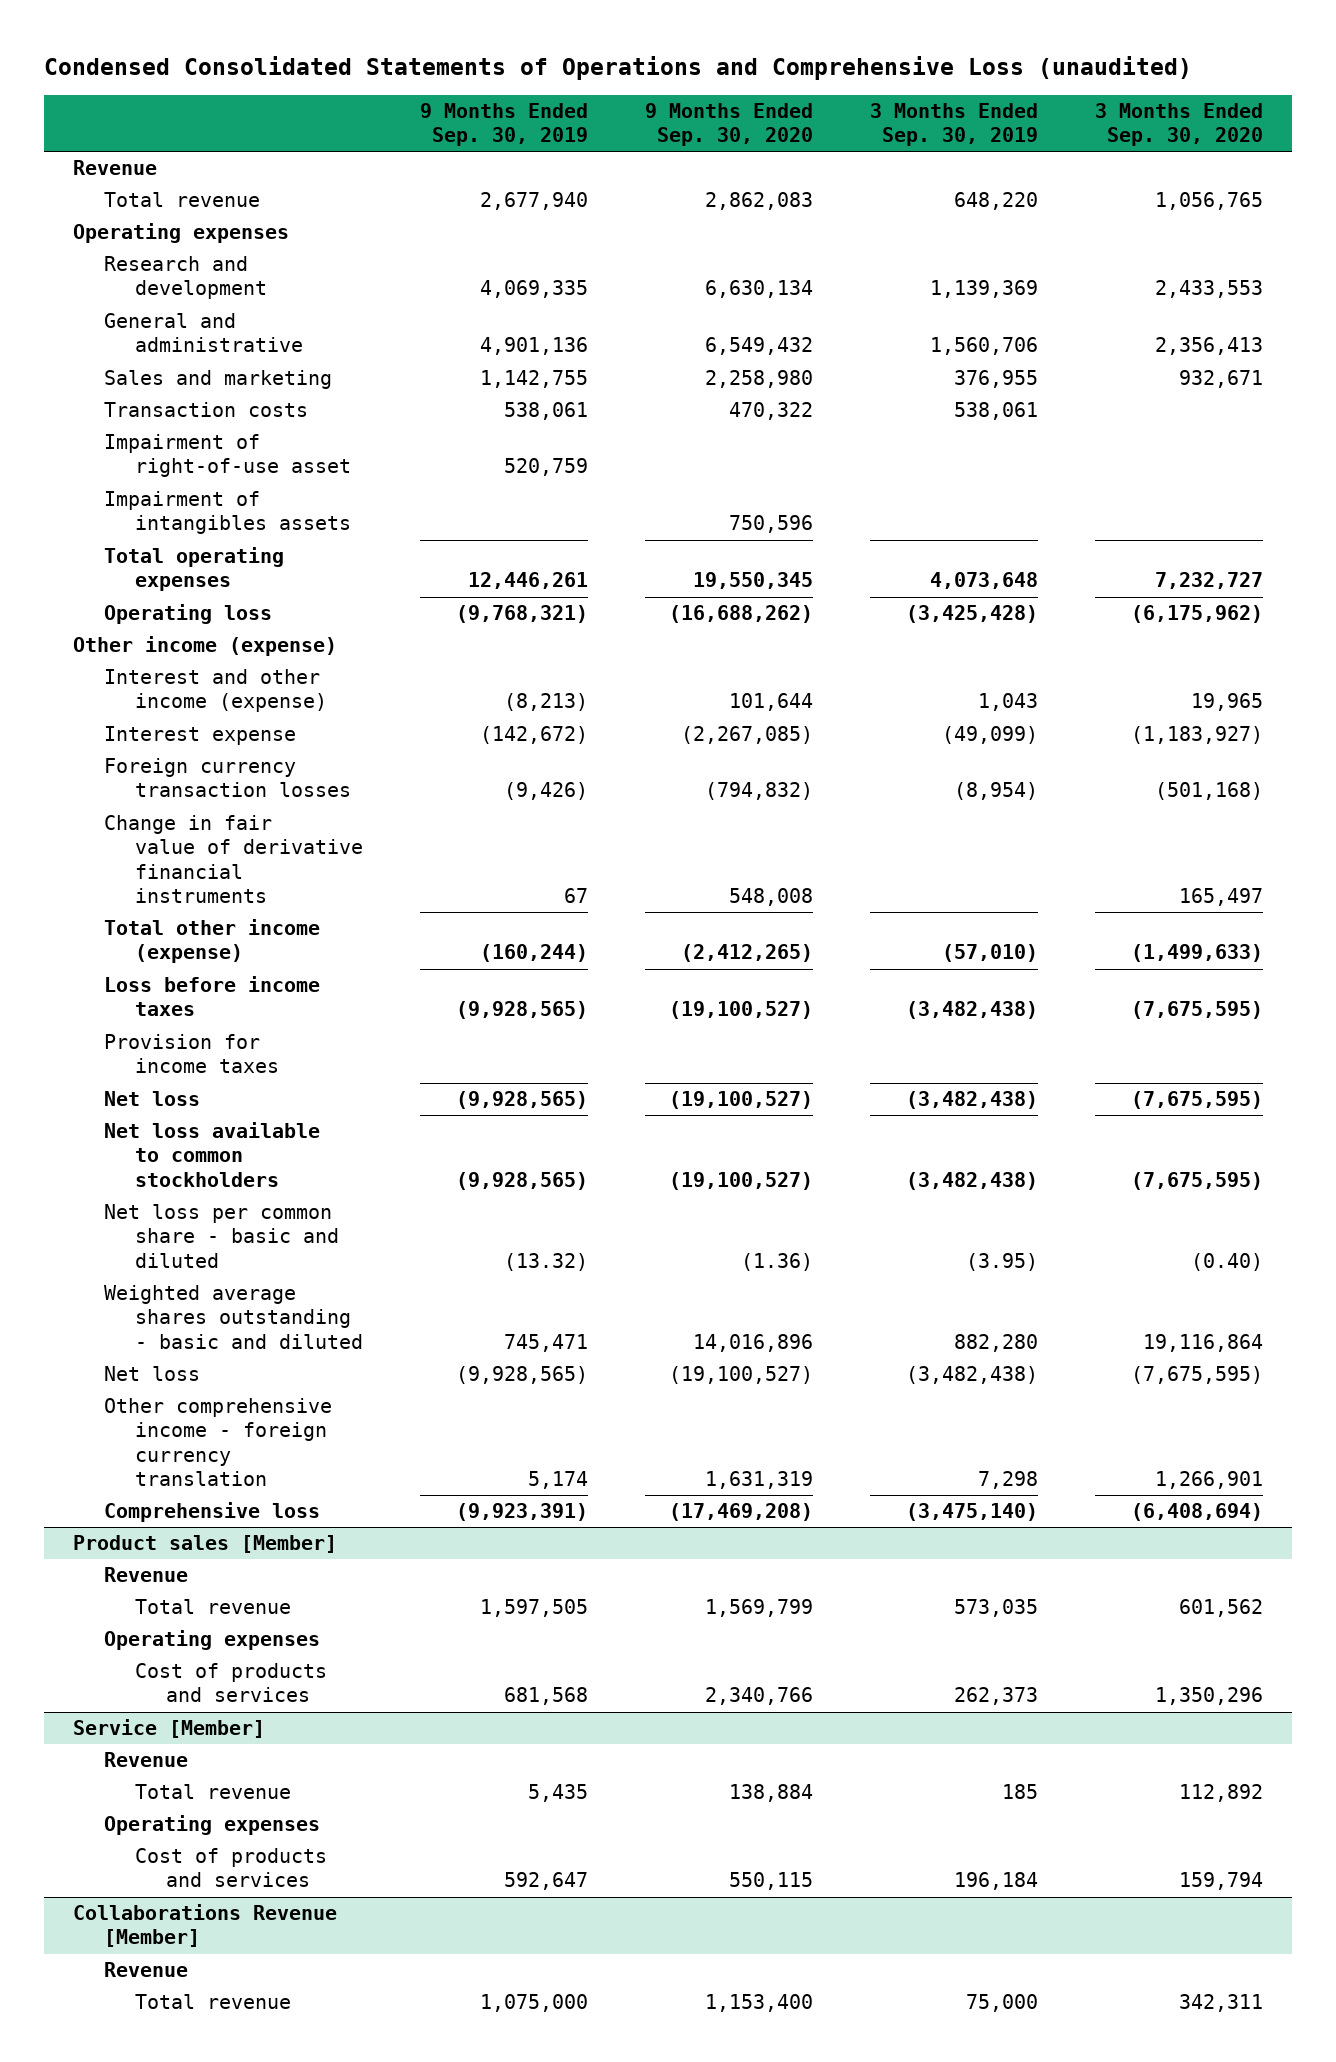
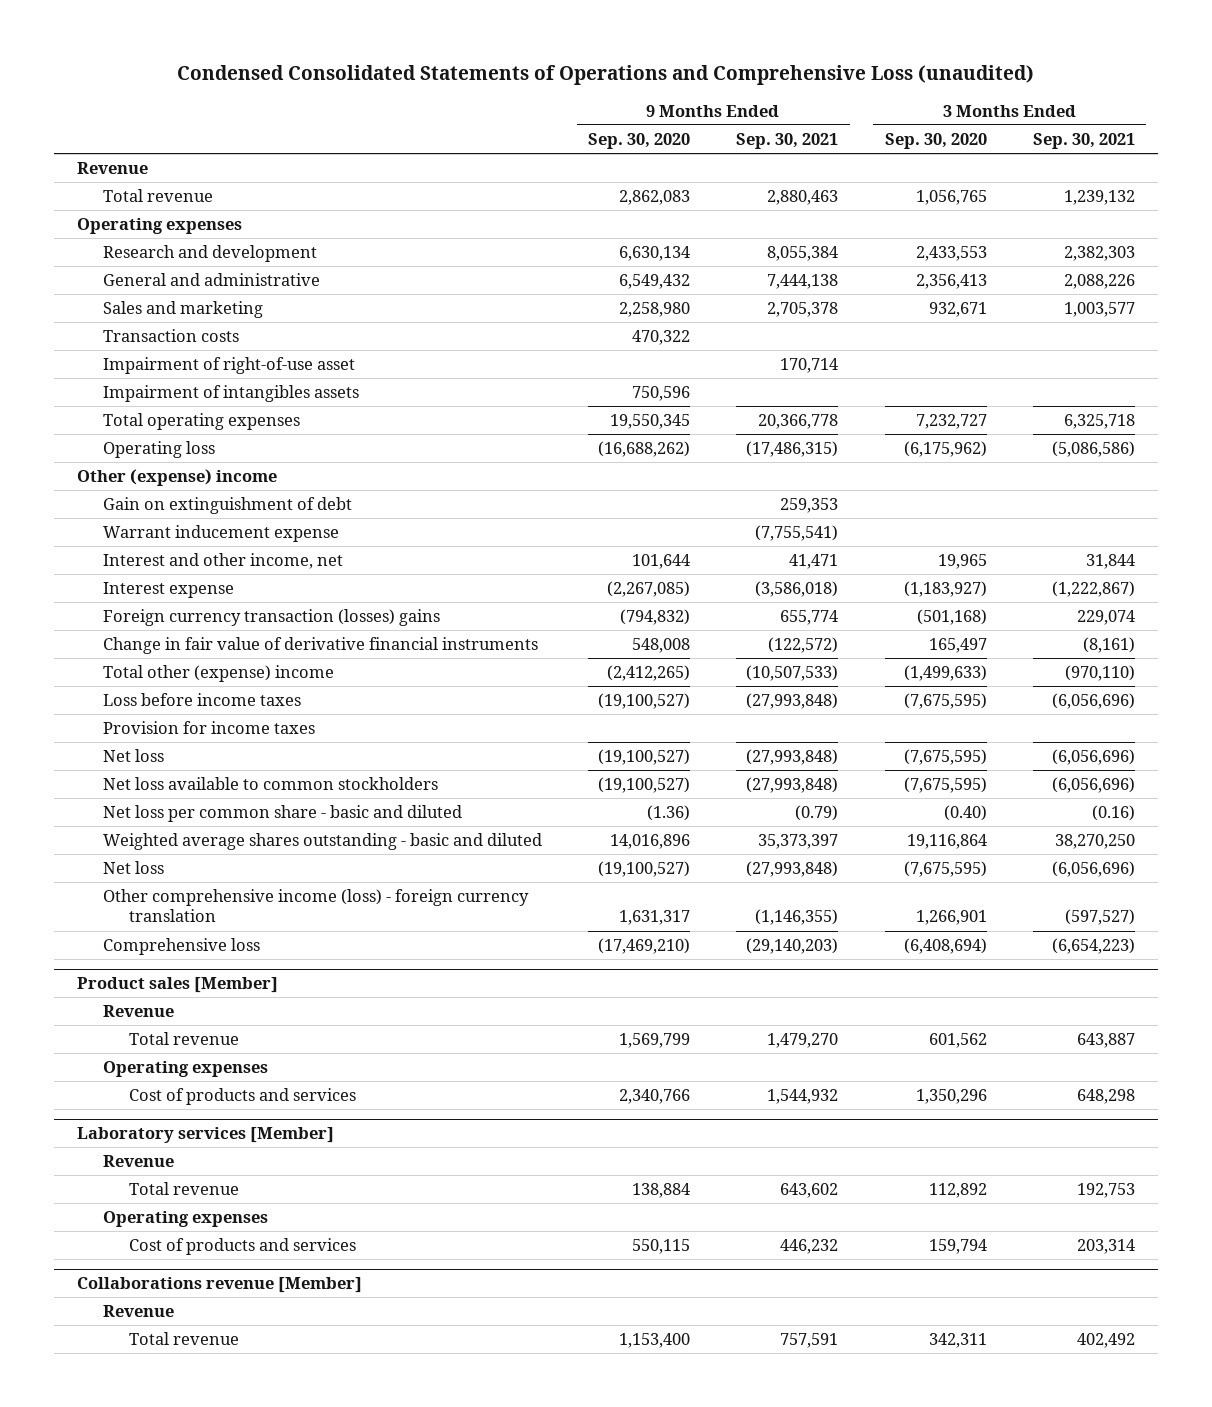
[420,103,589,147] 9 Months Ended Sep. 30, 2019 -> none
[870,103,1039,147] 3 Months Ended Sep. 30, 2019 -> none
none -> [736,133,839,150] Sep. 30, 2021
none -> [1032,133,1135,150] Sep. 30, 2021
[72,636,337,657] Other income (expense) -> [77,469,278,487] Other (expense) income
none -> [103,497,353,515] Gain on extinguishment of debt
none -> [103,525,340,543] Warrant inducement expense
[104,669,328,713] Interest and other income (expense) -> [103,553,344,570] Interest and other income, net
[104,758,352,798] Foreign currency transaction losses -> [103,609,441,627] Foreign currency transaction (losses) gains
[104,919,321,964] Total other income (expense) -> [103,665,335,683] Total other (expense) income
[104,1398,333,1486] Other comprehensive income - foreign currency translation -> [103,889,530,923] Other comprehensive income (loss) - foreign currency translation
[705,1470,814,1489] 1,631,319 -> [619,910,691,926] 1,631,317
[669,1503,814,1522] (17,469,208) -> [598,938,691,955] (17,469,210)
[72,1719,265,1739] Service [Member] -> [77,1127,335,1144] Laboratory services [Member]
[72,1904,337,1948] Collaborations Revenue [Member] -> [77,1277,363,1294] Collaborations revenue [Member]

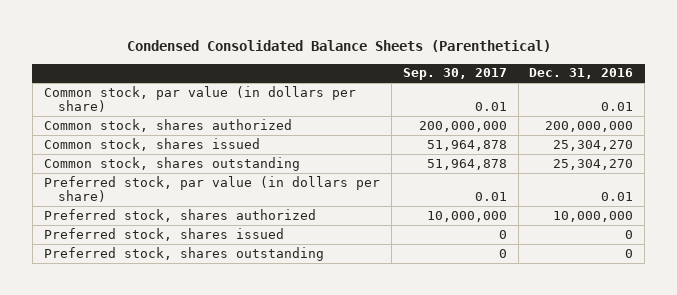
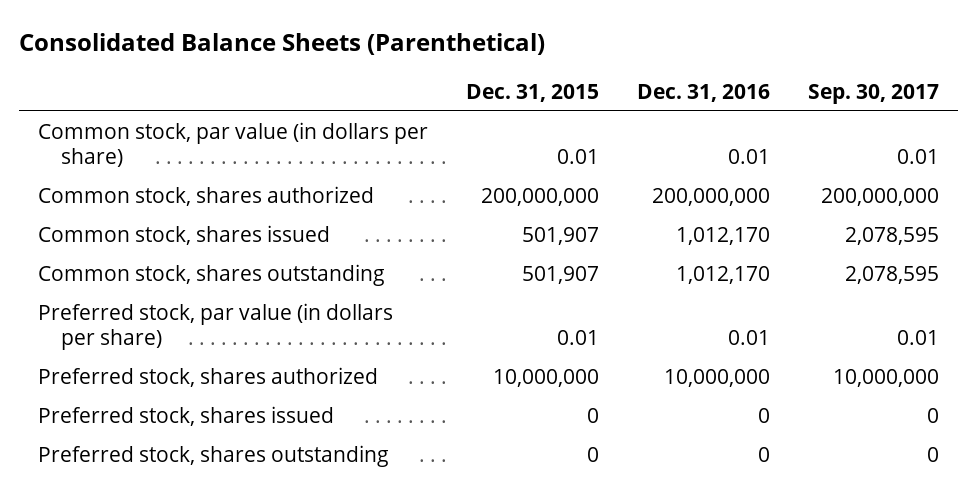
[126,40,551,53] Condensed Consolidated Balance Sheets (Parenthetical) -> [18,32,545,55] Consolidated Balance Sheets (Parenthetical)
none -> [465,83,599,102] Dec. 31, 2015
[426,139,507,151] 51,964,878 -> [845,226,940,245] 2,078,595
[553,139,634,151] 25,304,270 -> [675,226,770,245] 1,012,170
[426,158,507,170] 51,964,878 -> [845,265,940,284] 2,078,595
[553,158,634,170] 25,304,270 -> [675,265,770,284] 1,012,170

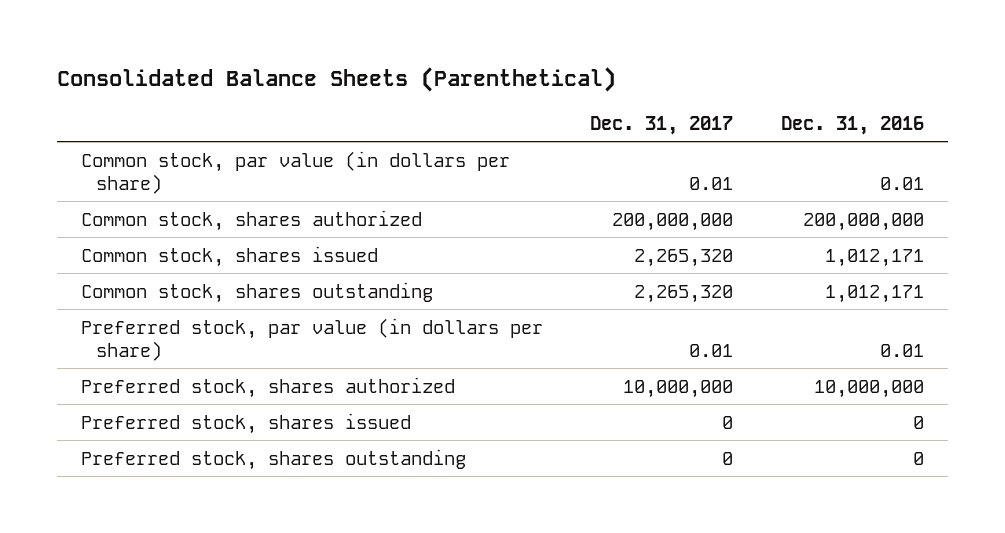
[465,83,599,102] Dec. 31, 2015 -> none
[808,83,940,104] Sep. 30, 2017 -> none
none -> [590,115,734,135] Dec. 31, 2017
[675,226,770,245] 1,012,170 -> [824,248,924,267] 1,012,171
[675,265,770,284] 1,012,170 -> [824,284,924,303] 1,012,171

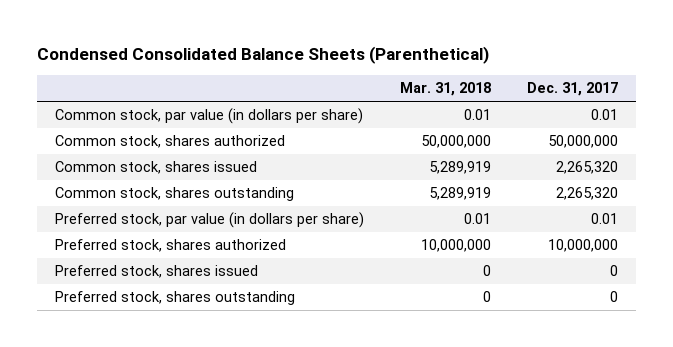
[56,67,616,93] Consolidated Balance Sheets (Parenthetical) -> [37,46,490,65] Condensed Consolidated Balance Sheets (Parenthetical)
[780,115,924,135] Dec. 31, 2016 -> none
none -> [400,82,492,97] Mar. 31, 2018
[612,212,734,231] 200,000,000 -> [547,135,618,149] 50,000,000

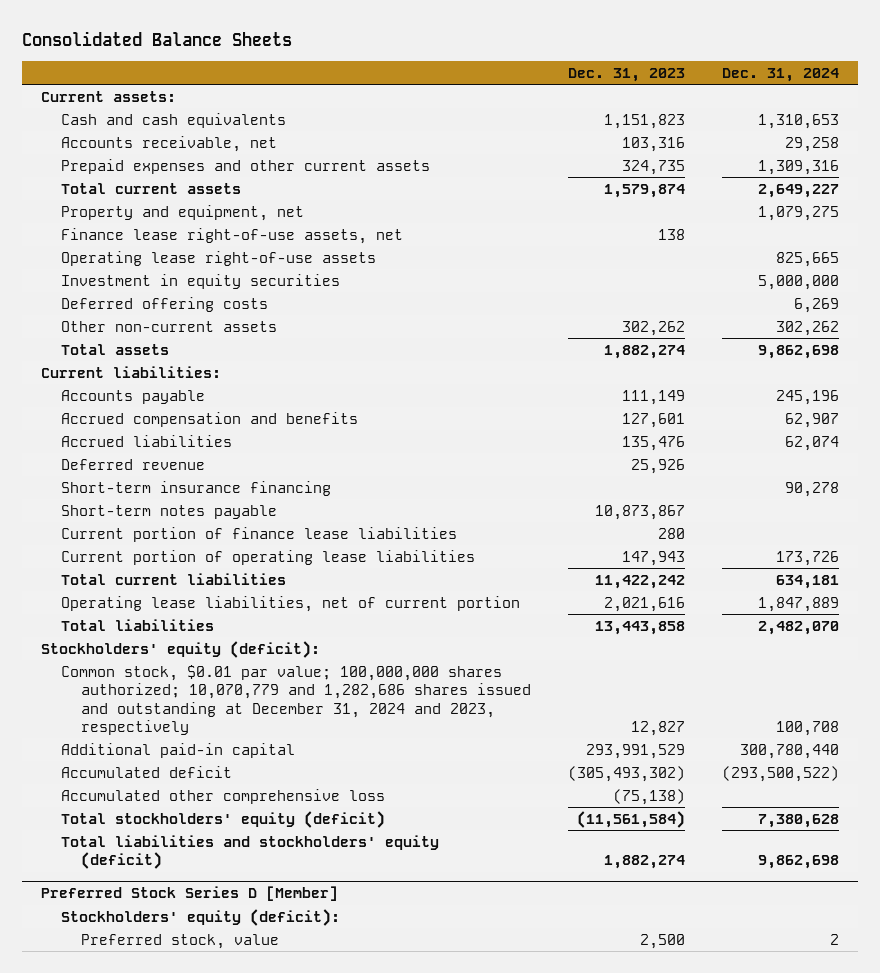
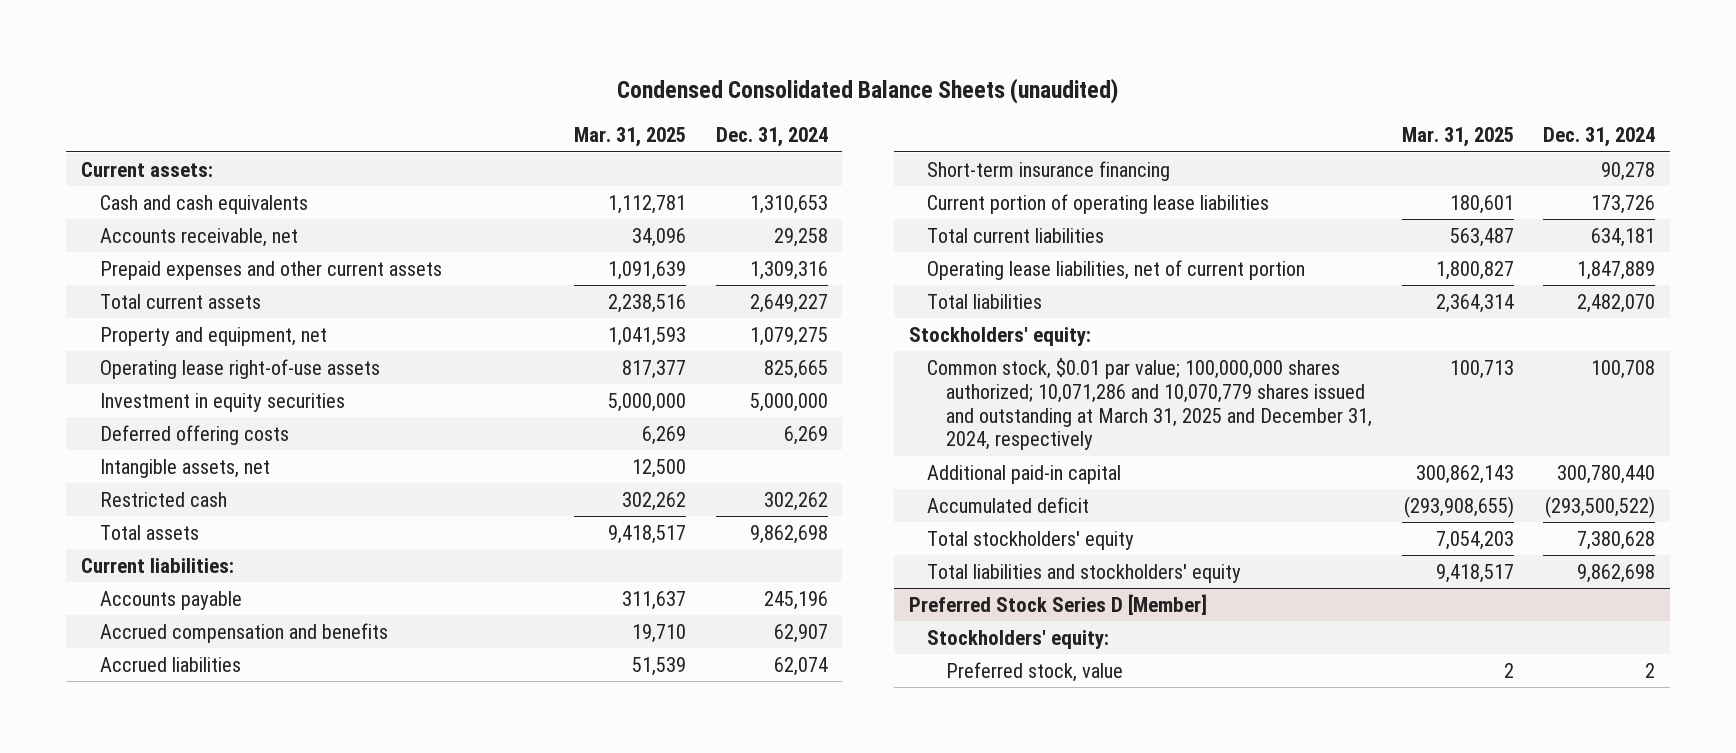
[22,30,293,46] Consolidated Balance Sheets -> [617,77,1119,104] Condensed Consolidated Balance Sheets (unaudited)
[568,67,686,82] Dec. 31, 2023 -> none
none -> [573,127,686,148] Mar. 31, 2025
[60,227,403,244] Finance lease right-of-use assets, net -> none
none -> [99,458,270,478] Intangible assets, net
[60,320,277,332] Other non-current assets -> [99,491,227,507] Restricted cash
[60,458,205,470] Deferred revenue -> none
[60,504,277,519] Short-term notes payable -> none
[60,526,457,542] Current portion of finance lease liabilities -> none
[41,640,321,658] Stockholders' equity (deficit): -> [908,326,1091,346] Stockholders' equity:
[60,664,531,735] Common stock, $0.01 par value; 100,000,000 shares authorized; 10,070,779 and 1,282,686 shares issued and outstanding at December 31, 2024 and 2023, respectively -> [927,357,1373,451] Common stock, $0.01 par value; 100,000,000 shares authorized; 10,071,286 and 10,070,779 shares issued and outstanding at March 31, 2025 and December 31, 2024, respectively
[60,788,385,804] Accumulated other comprehensive loss -> none
[60,810,385,828] Total stockholders' equity (deficit) -> [927,530,1135,550] Total stockholders' equity
[60,834,439,870] Total liabilities and stockholders' equity (deficit) -> [927,563,1242,583] Total liabilities and stockholders' equity
[60,908,340,926] Stockholders' equity (deficit): -> [927,629,1110,649] Stockholders' equity:

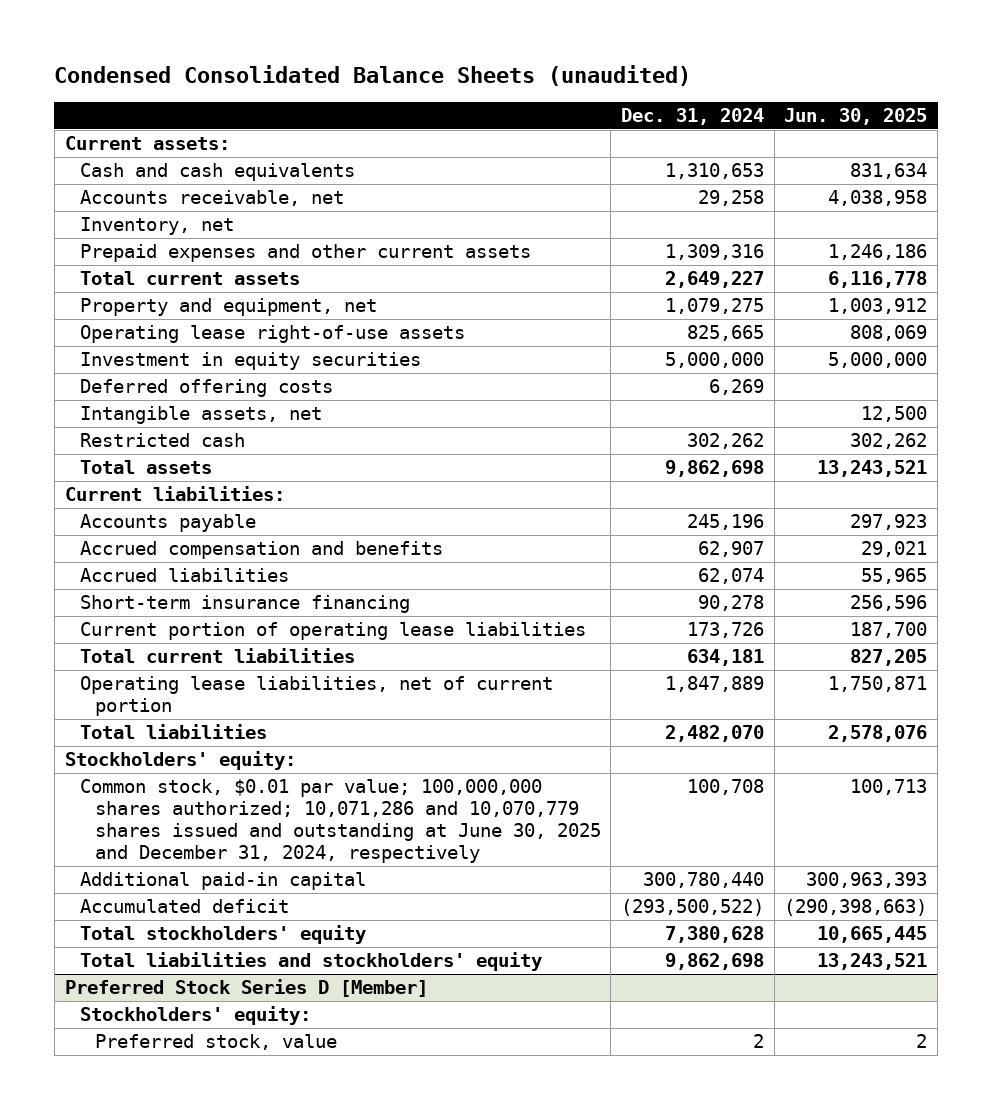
[573,127,686,148] Mar. 31, 2025 -> none
none -> [784,108,928,126] Jun. 30, 2025
none -> [79,217,234,236] Inventory, net
[927,357,1373,451] Common stock, $0.01 par value; 100,000,000 shares authorized; 10,071,286 and 10,070,779 shares issued and outstanding at March 31, 2025 and December 31, 2024, respectively -> [79,779,601,864] Common stock, $0.01 par value; 100,000,000 shares authorized; 10,071,286 and 10,070,779 shares issued and outstanding at June 30, 2025 and December 31, 2024, respectively

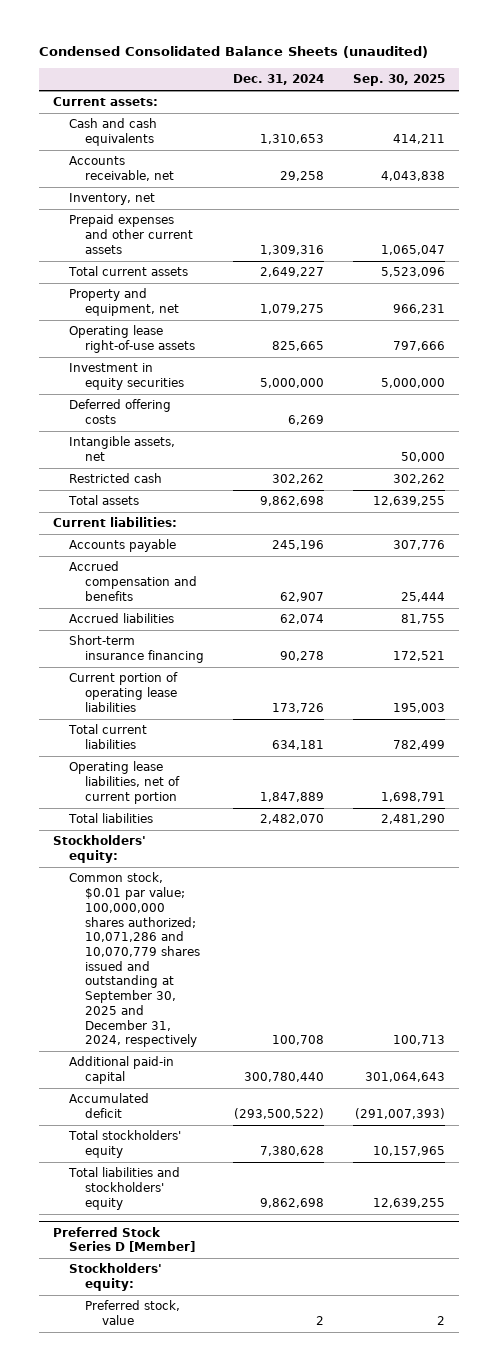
[784,108,928,126] Jun. 30, 2025 -> none
none -> [352,74,445,87] Sep. 30, 2025
[79,779,601,864] Common stock, $0.01 par value; 100,000,000 shares authorized; 10,071,286 and 10,070,779 shares issued and outstanding at June 30, 2025 and December 31, 2024, respectively -> [69,872,201,1048] Common stock, $0.01 par value; 100,000,000 shares authorized; 10,071,286 and 10,070,779 shares issued and outstanding at September 30, 2025 and December 31, 2024, respectively

